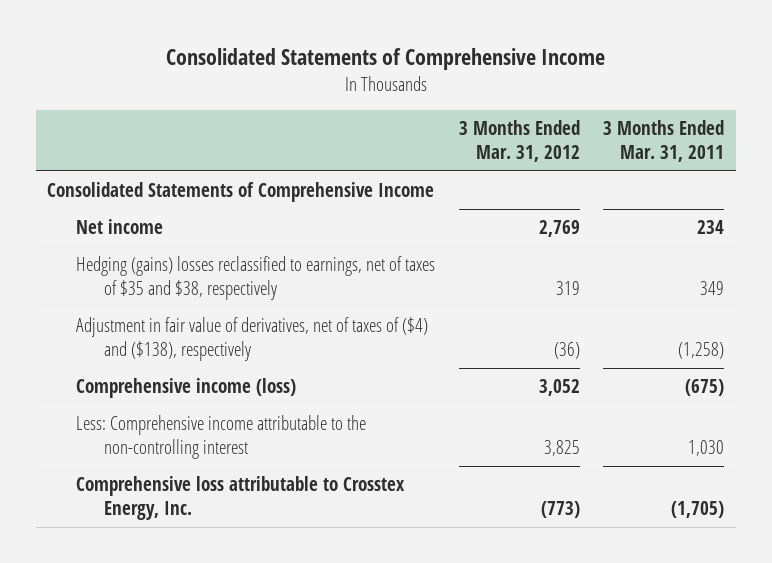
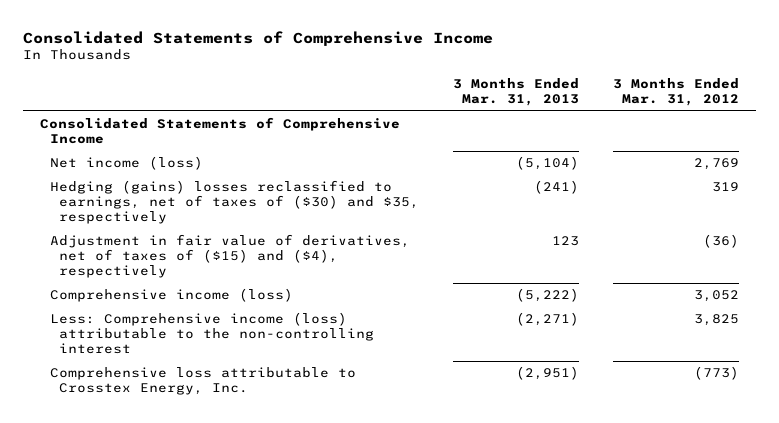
[603,120,725,163] 3 Months Ended Mar. 31, 2011 -> none
none -> [452,78,579,107] 3 Months Ended Mar. 31, 2013
[75,219,163,235] Net income -> [49,156,203,171] Net income (loss)
[75,256,435,300] Hedging (gains) losses reclassified to earnings, net of taxes of $35 and $38, respectively -> [49,180,419,225] Hedging (gains) losses reclassified to earnings, net of taxes of ($30) and $35, respectively
[75,317,428,361] Adjustment in fair value of derivatives, net of taxes of ($4) and ($138), respectively -> [49,234,410,279] Adjustment in fair value of derivatives, net of taxes of ($15) and ($4), respectively
[75,415,366,459] Less: Comprehensive income attributable to the non-controlling interest -> [49,312,374,355] Less: Comprehensive income (loss) attributable to the non-controlling interest

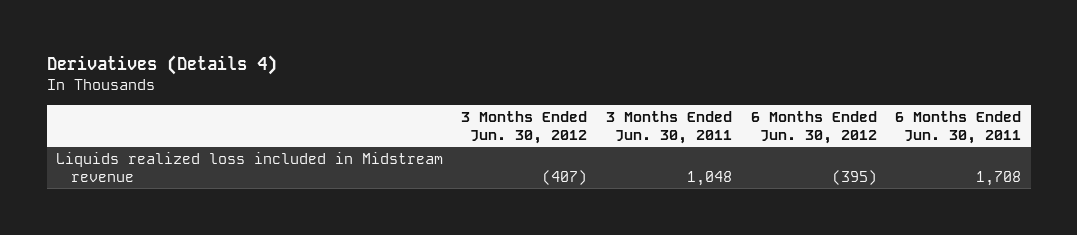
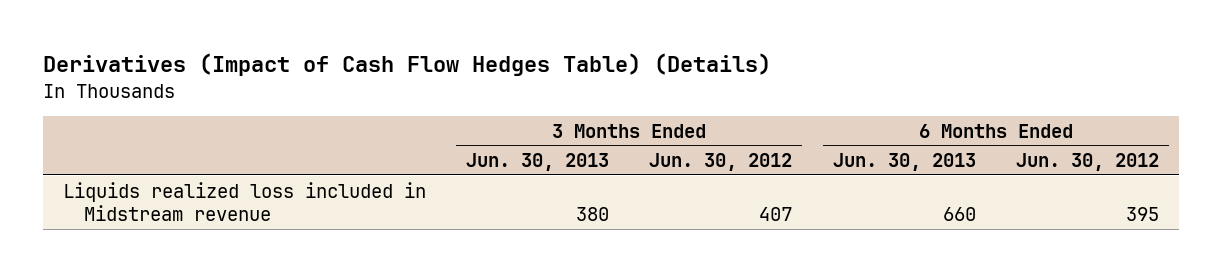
[46,54,277,75] Derivatives (Details 4) -> [43,53,772,77] Derivatives (Impact of Cash Flow Hedges Table) (Details)
[606,110,733,144] 3 Months Ended Jun. 30, 2011 -> none
[895,110,1022,144] 6 Months Ended Jun. 30, 2011 -> none
none -> [466,153,610,172] Jun. 30, 2013
none -> [832,153,976,172] Jun. 30, 2013
[542,169,588,185] (407) -> [759,207,793,222] 407
[831,169,877,185] (395) -> [1125,207,1159,222] 395

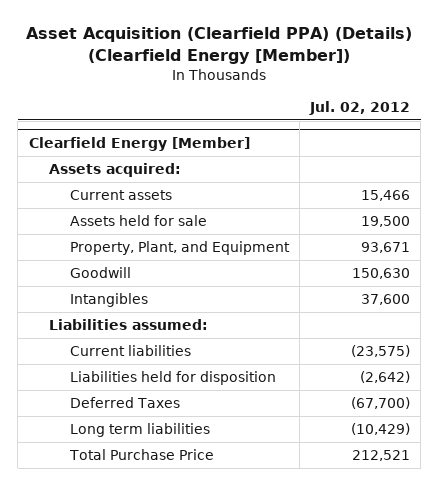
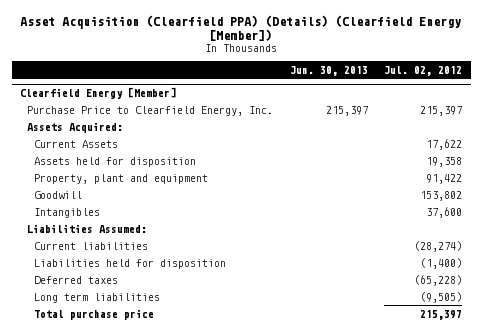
none -> [289,65,368,76] Jun. 30, 2013
none -> [27,105,274,116] Purchase Price to Clearfield Energy, Inc.
[49,163,182,178] Assets acquired: -> [27,121,124,133] Assets Acquired:
[69,190,172,201] Current assets -> [34,139,119,148] Current Assets
[361,190,411,202] 15,466 -> [426,138,463,150] 17,622
[69,215,207,227] Assets held for sale -> [34,156,197,167] Assets held for disposition
[361,216,411,228] 19,500 -> [426,156,463,167] 19,358
[69,241,290,256] Property, Plant, and Equipment -> [34,173,209,184] Property, plant and equipment
[361,242,411,254] 93,671 -> [426,173,463,184] 91,422
[352,268,411,280] 150,630 -> [420,190,463,201] 153,802
[49,319,209,331] Liabilities assumed: -> [27,223,148,233] Liabilities Assumed:
[351,345,411,358] (23,575) -> [414,240,463,252] (28,274)
[360,371,411,384] (2,642) -> [420,257,463,269] (1,400)
[69,397,180,409] Deferred Taxes -> [34,275,119,284] Deferred taxes
[351,397,411,410] (67,700) -> [414,274,463,286] (65,228)
[351,423,411,436] (10,429) -> [420,291,463,303] (9,505)
[68,449,214,461] Total Purchase Price -> [34,308,155,320] Total purchase price
[352,450,411,462] 212,521 -> [420,309,463,320] 215,397

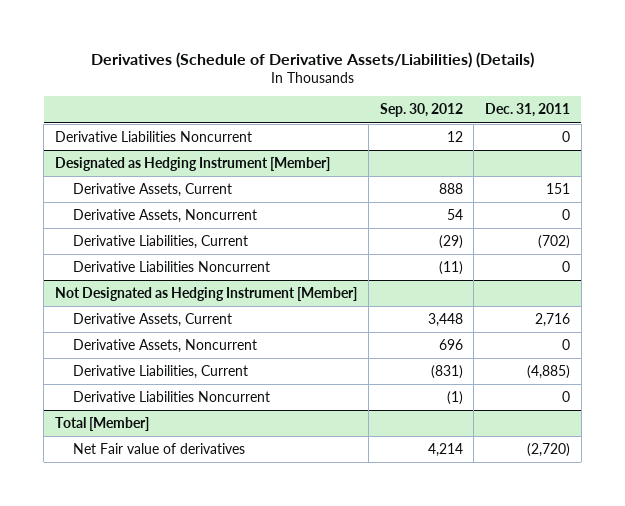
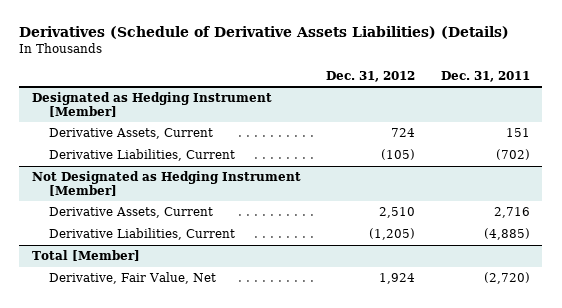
[90,51,534,68] Derivatives (Schedule of Derivative Assets/Liabilities) (Details) -> [19,26,510,40] Derivatives (Schedule of Derivative Assets Liabilities) (Details)
[379,103,463,118] Sep. 30, 2012 -> none
none -> [326,70,416,82] Dec. 31, 2012
[55,130,253,142] Derivative Liabilities Noncurrent -> none
[72,208,257,223] Derivative Assets, Noncurrent -> none
[72,260,270,272] Derivative Liabilities Noncurrent -> none
[72,338,257,353] Derivative Assets, Noncurrent -> none
[72,390,270,402] Derivative Liabilities Noncurrent -> none
[72,442,245,454] Net Fair value of derivatives -> [49,272,217,285] Derivative, Fair Value, Net

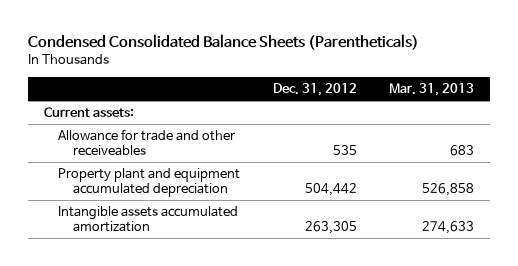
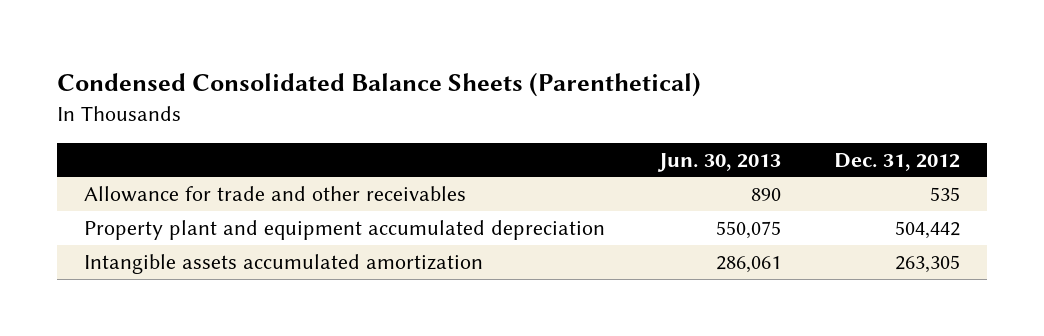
[27,34,419,51] Condensed Consolidated Balance Sheets (Parentheticals) -> [56,71,701,97] Condensed Consolidated Balance Sheets (Parenthetical)
[389,83,475,97] Mar. 31, 2013 -> none
none -> [656,152,781,172] Jun. 30, 2013
[43,107,134,118] Current assets: -> none
[58,129,236,156] Allowance for trade and other receiveables -> [83,186,466,203] Allowance for trade and other receivables

